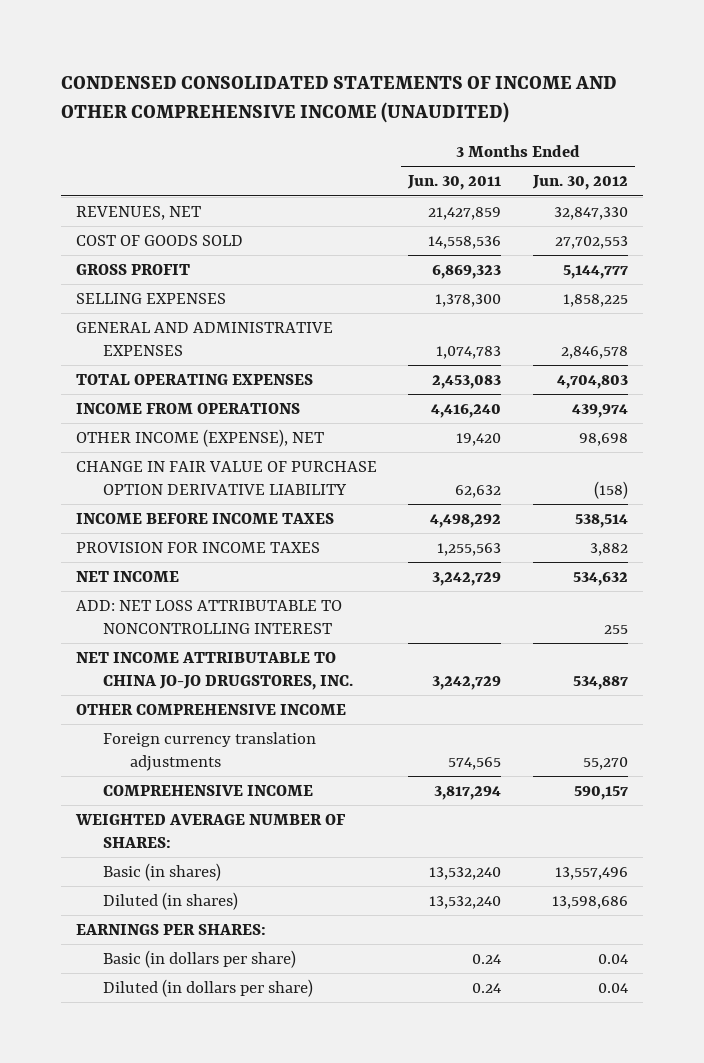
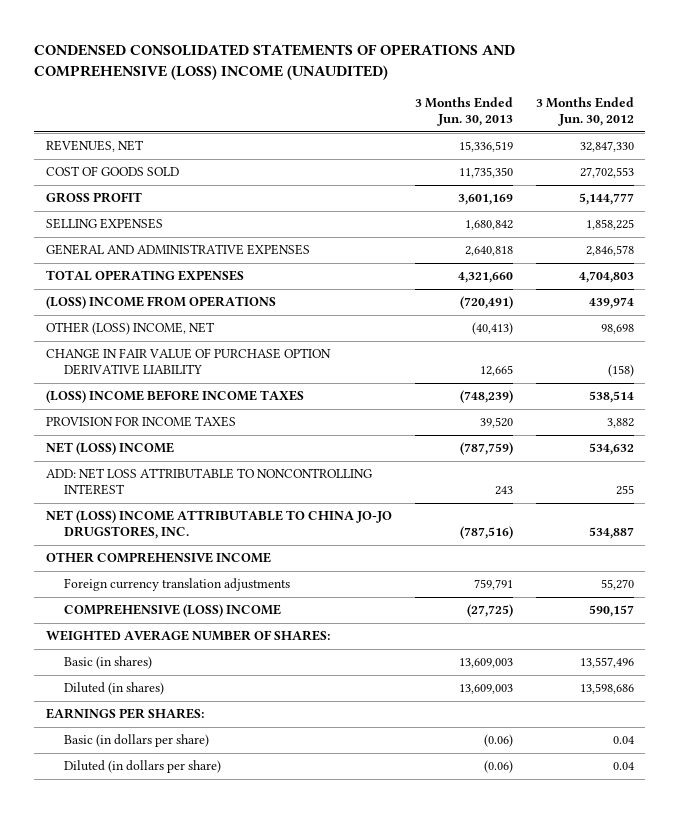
[60,76,617,124] CONDENSED CONSOLIDATED STATEMENTS OF INCOME AND OTHER COMPREHENSIVE INCOME (UNAUDITED) -> [34,44,516,81] CONDENSED CONSOLIDATED STATEMENTS OF OPERATIONS AND COMPREHENSIVE (LOSS) INCOME (UNAUDITED)
[407,175,502,191] Jun. 30, 2011 -> none
none -> [414,97,513,127] 3 Months Ended Jun. 30, 2013
[76,403,301,415] INCOME FROM OPERATIONS -> [45,296,276,310] (LOSS) INCOME FROM OPERATIONS
[76,429,325,448] OTHER INCOME (EXPENSE), NET -> [45,322,214,336] OTHER (LOSS) INCOME, NET
[76,513,335,525] INCOME BEFORE INCOME TAXES -> [45,390,304,404] (LOSS) INCOME BEFORE INCOME TAXES
[76,571,180,583] NET INCOME -> [45,442,174,456] NET (LOSS) INCOME
[76,652,354,690] NET INCOME ATTRIBUTABLE TO CHINA JO-JO DRUGSTORES, INC. -> [45,510,392,540] NET (LOSS) INCOME ATTRIBUTABLE TO CHINA JO-JO DRUGSTORES, INC.
[103,785,314,797] COMPREHENSIVE INCOME -> [63,604,281,618] COMPREHENSIVE (LOSS) INCOME

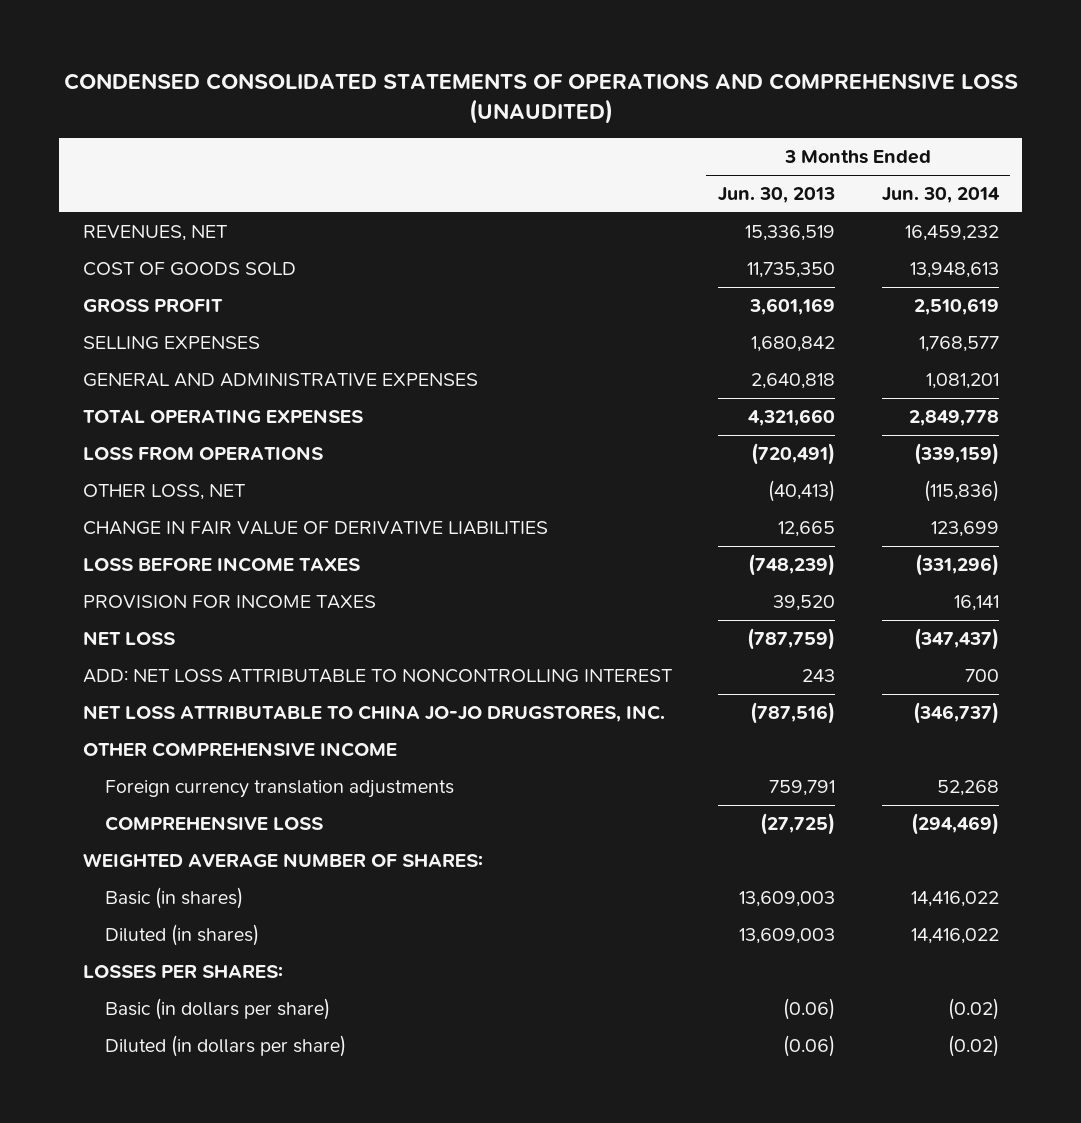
[34,44,516,81] CONDENSED CONSOLIDATED STATEMENTS OF OPERATIONS AND COMPREHENSIVE (LOSS) INCOME (UNAUDITED) -> [63,73,1018,125] CONDENSED CONSOLIDATED STATEMENTS OF OPERATIONS AND COMPREHENSIVE LOSS (UNAUDITED)
[535,97,634,127] 3 Months Ended Jun. 30, 2012 -> none
none -> [881,186,1000,203] Jun. 30, 2014
[45,296,276,310] (LOSS) INCOME FROM OPERATIONS -> [82,445,323,460] LOSS FROM OPERATIONS
[45,322,214,336] OTHER (LOSS) INCOME, NET -> [82,483,246,500] OTHER LOSS, NET
[45,348,331,376] CHANGE IN FAIR VALUE OF PURCHASE OPTION DERIVATIVE LIABILITY -> [82,520,548,535] CHANGE IN FAIR VALUE OF DERIVATIVE LIABILITIES
[45,390,304,404] (LOSS) INCOME BEFORE INCOME TAXES -> [82,556,360,572] LOSS BEFORE INCOME TAXES
[45,442,174,456] NET (LOSS) INCOME -> [82,630,175,645] NET LOSS
[45,510,392,540] NET (LOSS) INCOME ATTRIBUTABLE TO CHINA JO-JO DRUGSTORES, INC. -> [82,704,665,722] NET LOSS ATTRIBUTABLE TO CHINA JO-JO DRUGSTORES, INC.
[63,604,281,618] COMPREHENSIVE (LOSS) INCOME -> [105,815,324,831] COMPREHENSIVE LOSS
[45,708,204,720] EARNINGS PER SHARES: -> [82,964,283,978] LOSSES PER SHARES:

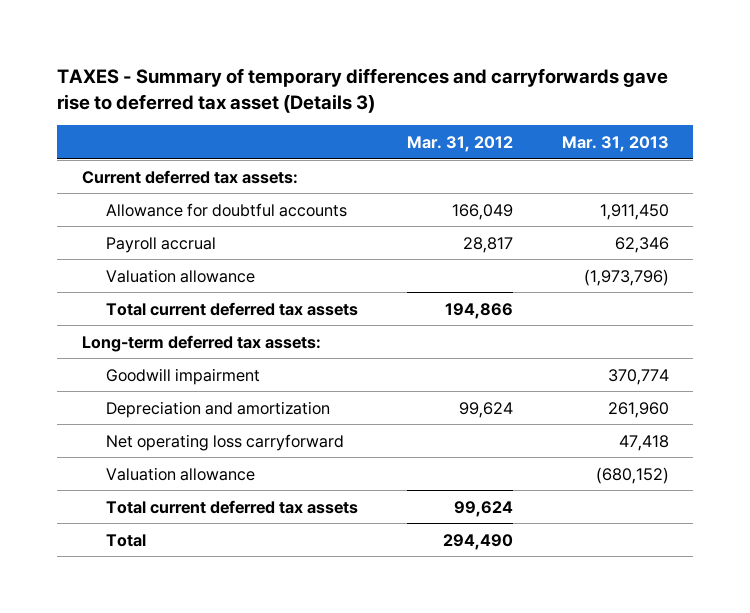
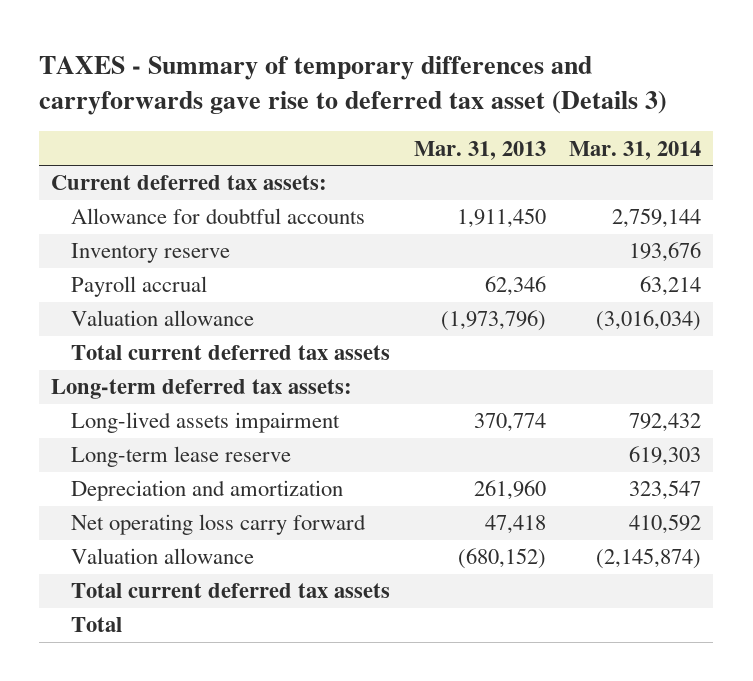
[406,135,513,152] Mar. 31, 2012 -> none
none -> [569,140,702,160] Mar. 31, 2014
none -> [70,243,230,264] Inventory reserve
[105,367,260,385] Goodwill impairment -> [70,412,340,434] Long-lived assets impairment
none -> [70,446,291,468] Long-term lease reserve
[105,433,344,451] Net operating loss carryforward -> [70,514,366,536] Net operating loss carry forward

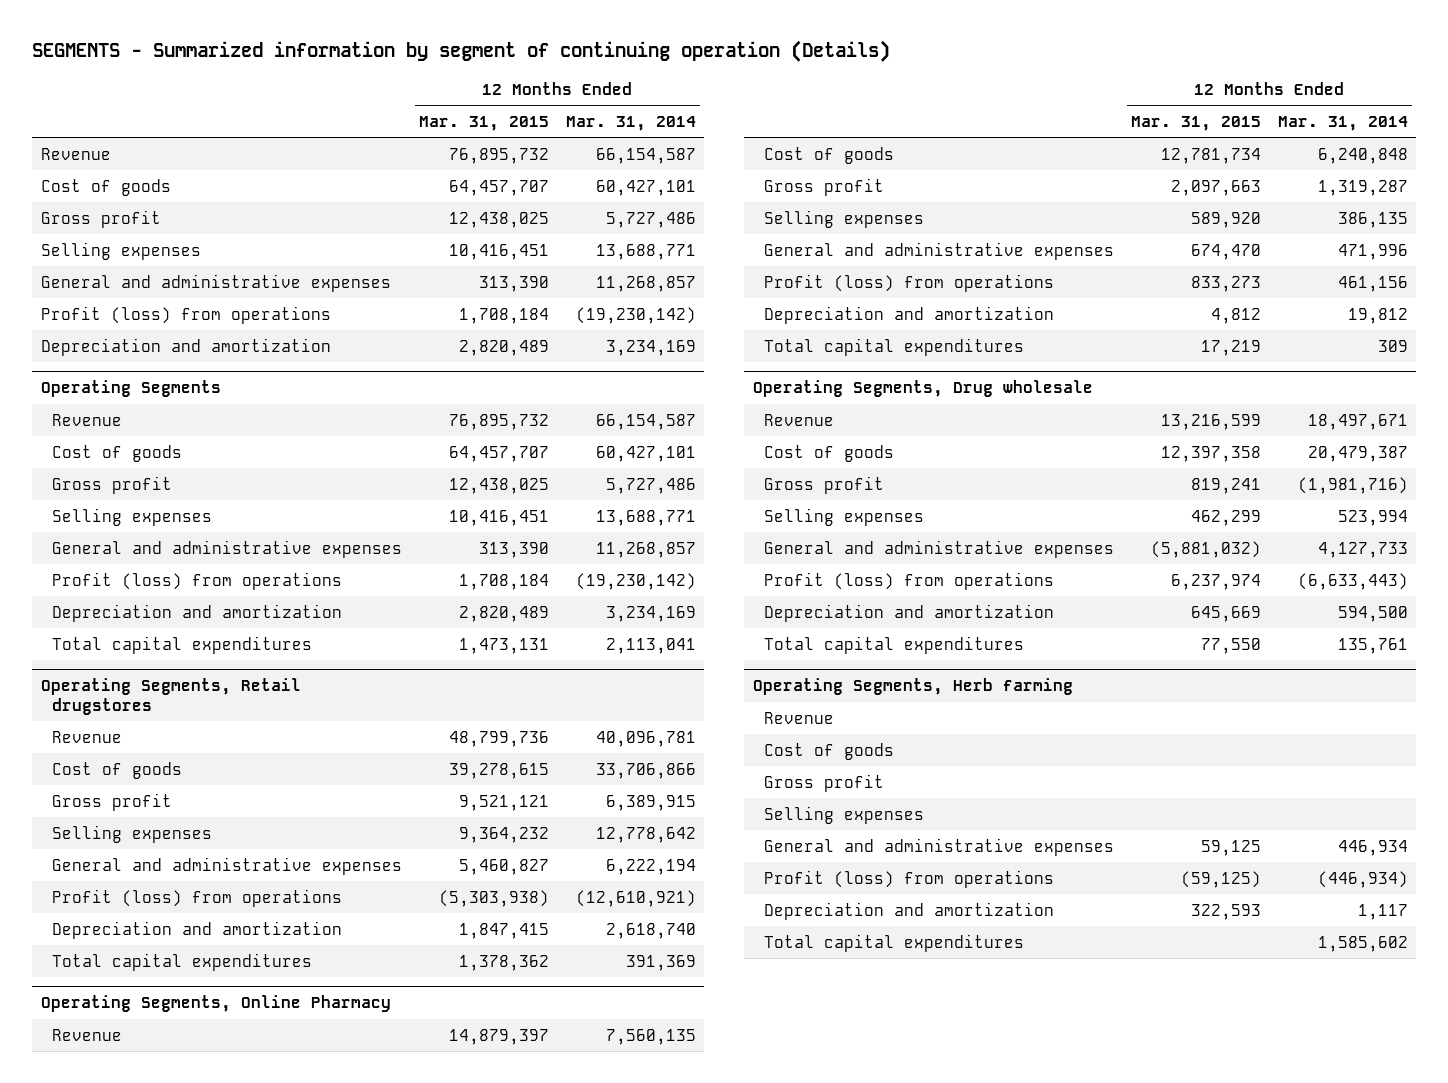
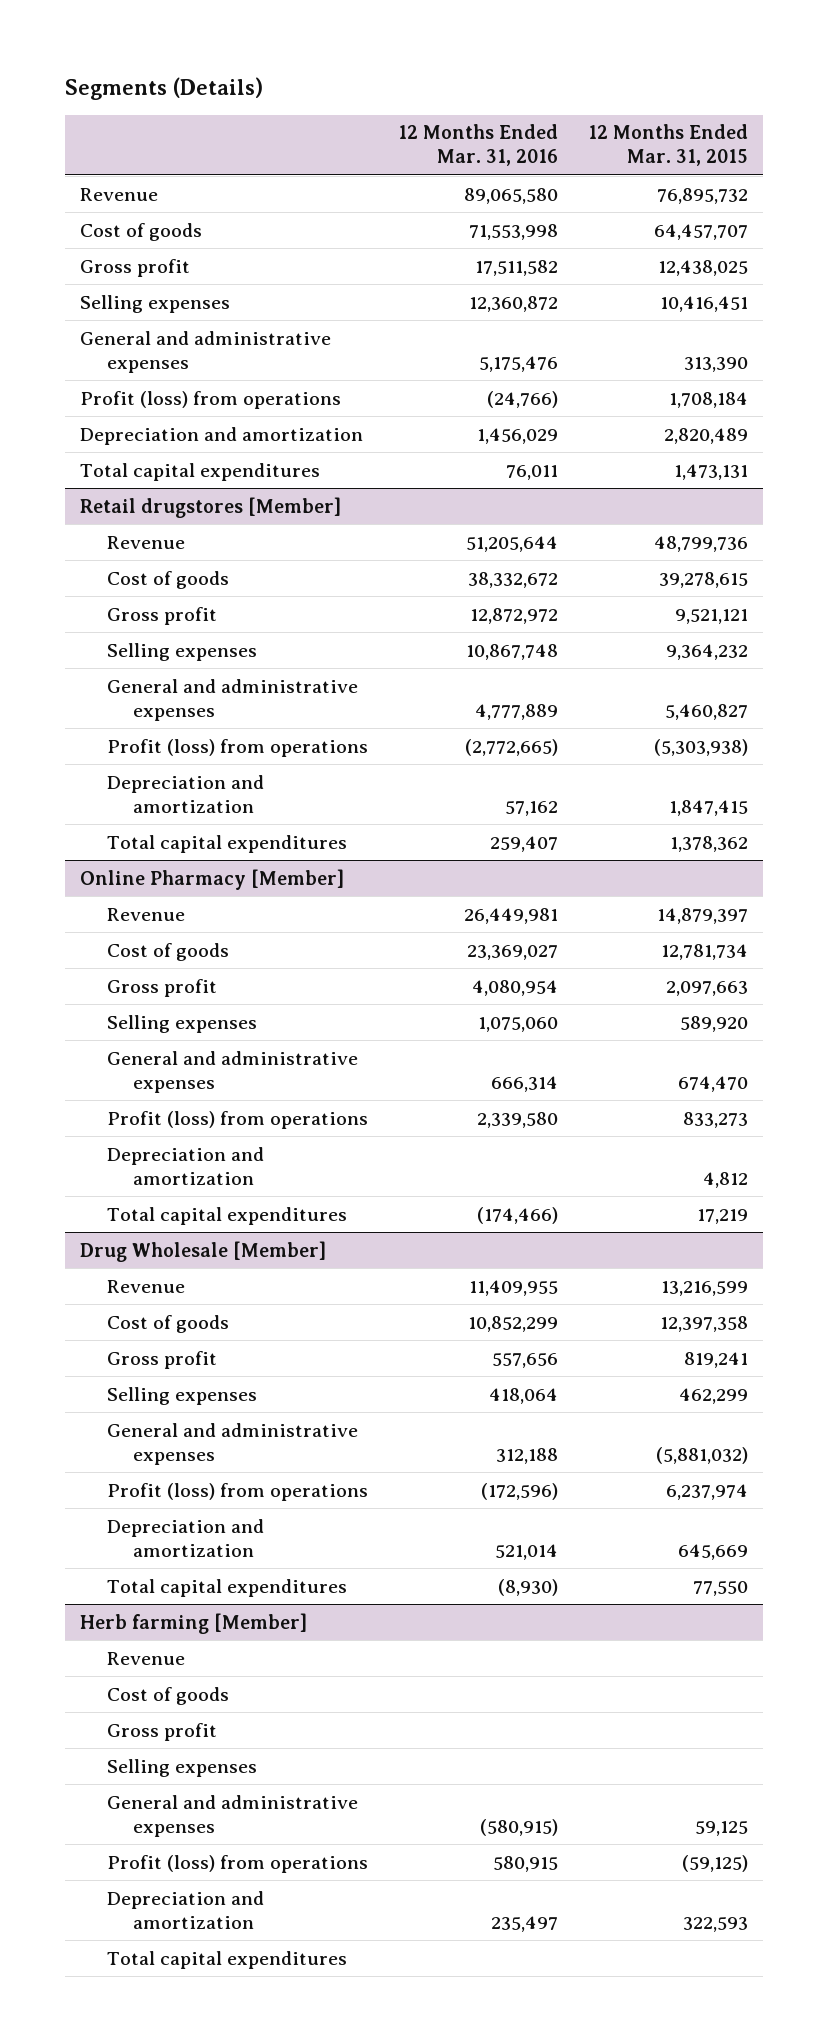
[32,40,891,63] SEGMENTS - Summarized information by segment of continuing operation (Details) -> [65,77,264,101] Segments (Details)
[565,115,696,131] Mar. 31, 2014 -> none
none -> [397,124,558,167] 12 Months Ended Mar. 31, 2016
[40,380,221,398] Operating Segments -> none
[52,413,123,426] Revenue -> none
[52,444,183,462] Cost of goods -> none
[52,475,173,494] Gross profit -> none
[52,507,213,526] Selling expenses -> none
[52,539,403,558] General and administrative expenses -> none
[52,571,343,590] Profit (loss) from operations -> none
[52,603,343,622] Depreciation and amortization -> none
[40,678,301,715] Operating Segments, Retail drugstores -> none
none -> [80,496,342,518] Retail drugstores [Member]
[40,995,391,1013] Operating Segments, Online Pharmacy -> none
none -> [80,868,345,890] Online Pharmacy [Member]
[752,380,1093,398] Operating Segments, Drug wholesale -> none
none -> [80,1240,327,1262] Drug Wholesale [Member]
[752,678,1073,696] Operating Segments, Herb farming -> none
none -> [80,1612,308,1634] Herb farming [Member]

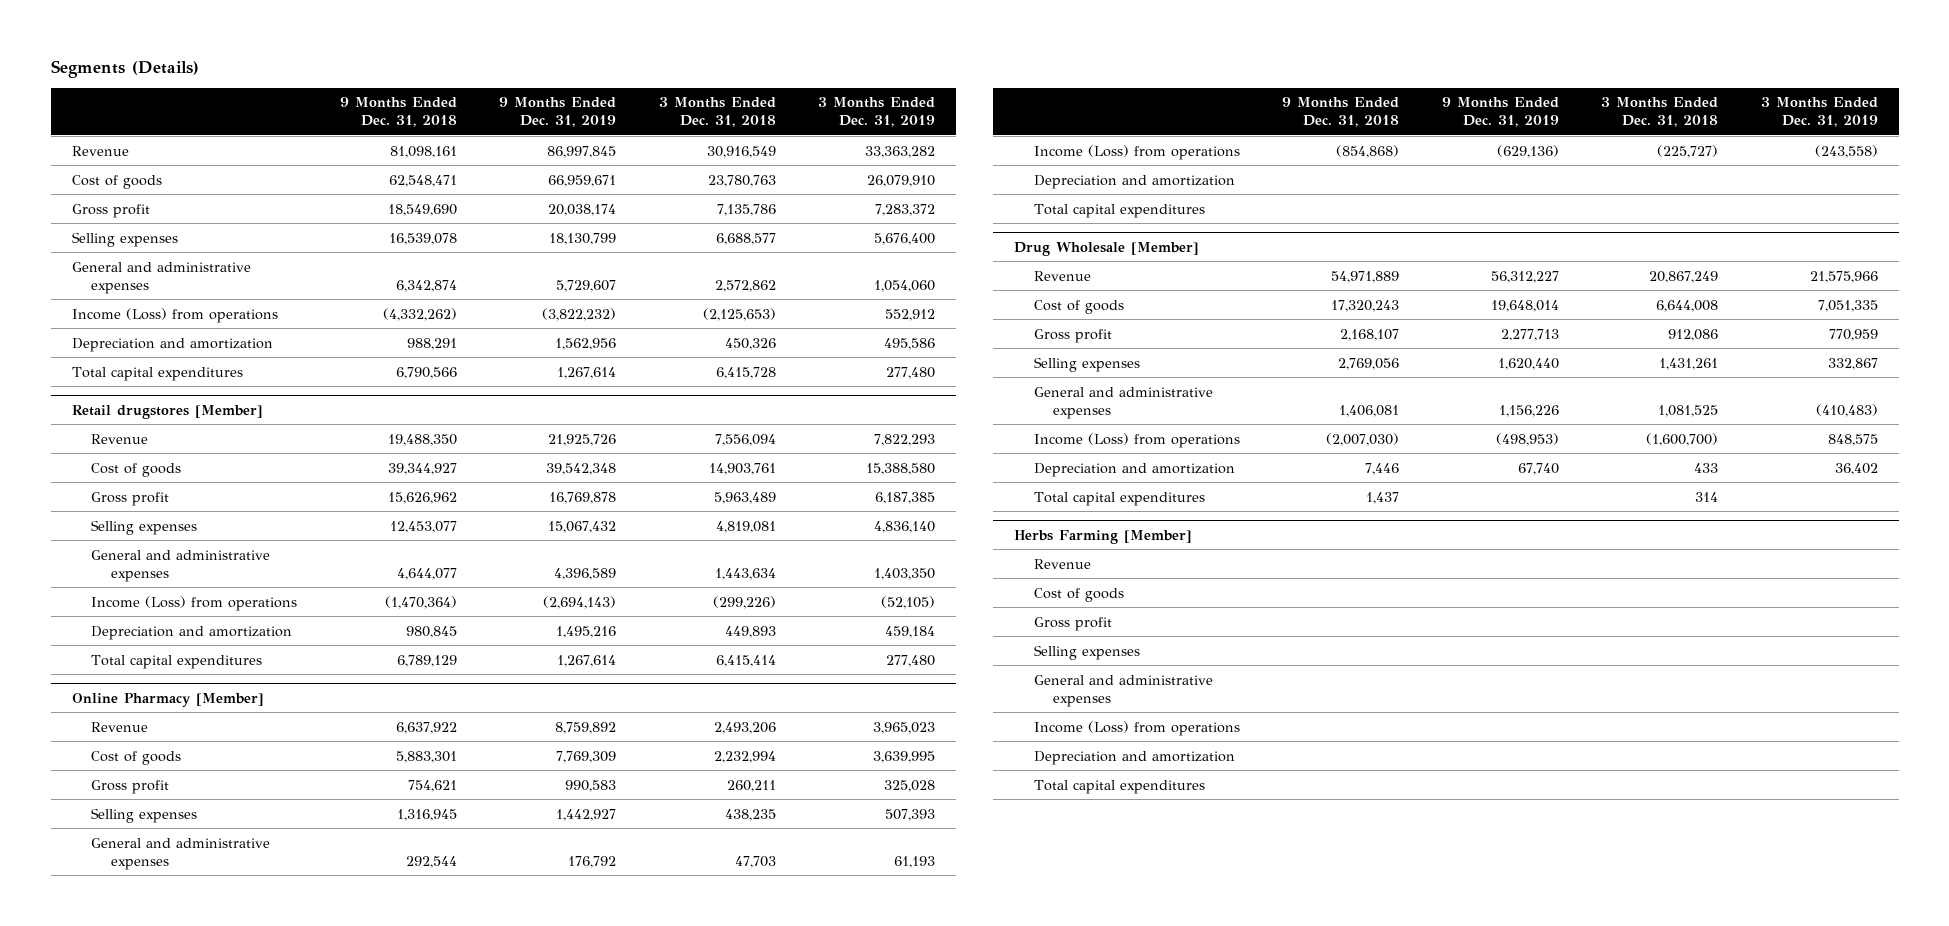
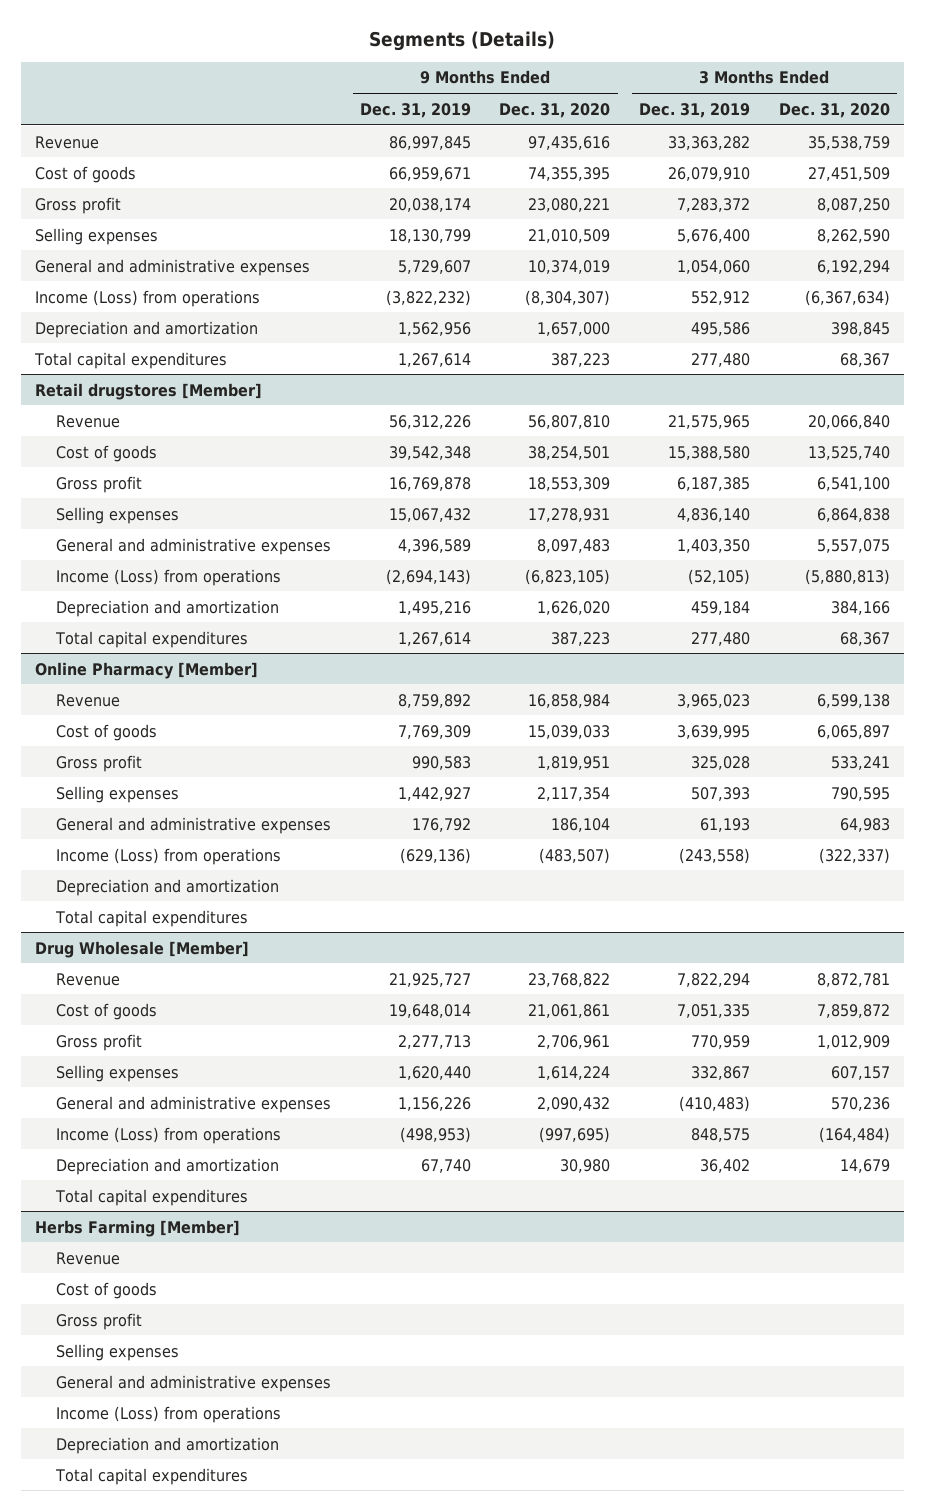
[339,97,457,128] 9 Months Ended Dec. 31, 2018 -> none
[658,97,776,128] 3 Months Ended Dec. 31, 2018 -> none
none -> [499,102,611,118] Dec. 31, 2020
none -> [778,102,890,118] Dec. 31, 2020
[548,433,617,446] 21,925,726 -> [388,414,471,429] 56,312,226
[874,433,936,446] 7,822,293 -> [668,414,751,429] 21,575,965
[1490,270,1559,283] 56,312,227 -> [388,972,471,987] 21,925,727
[1809,270,1878,283] 21,575,966 -> [677,972,751,987] 7,822,294

